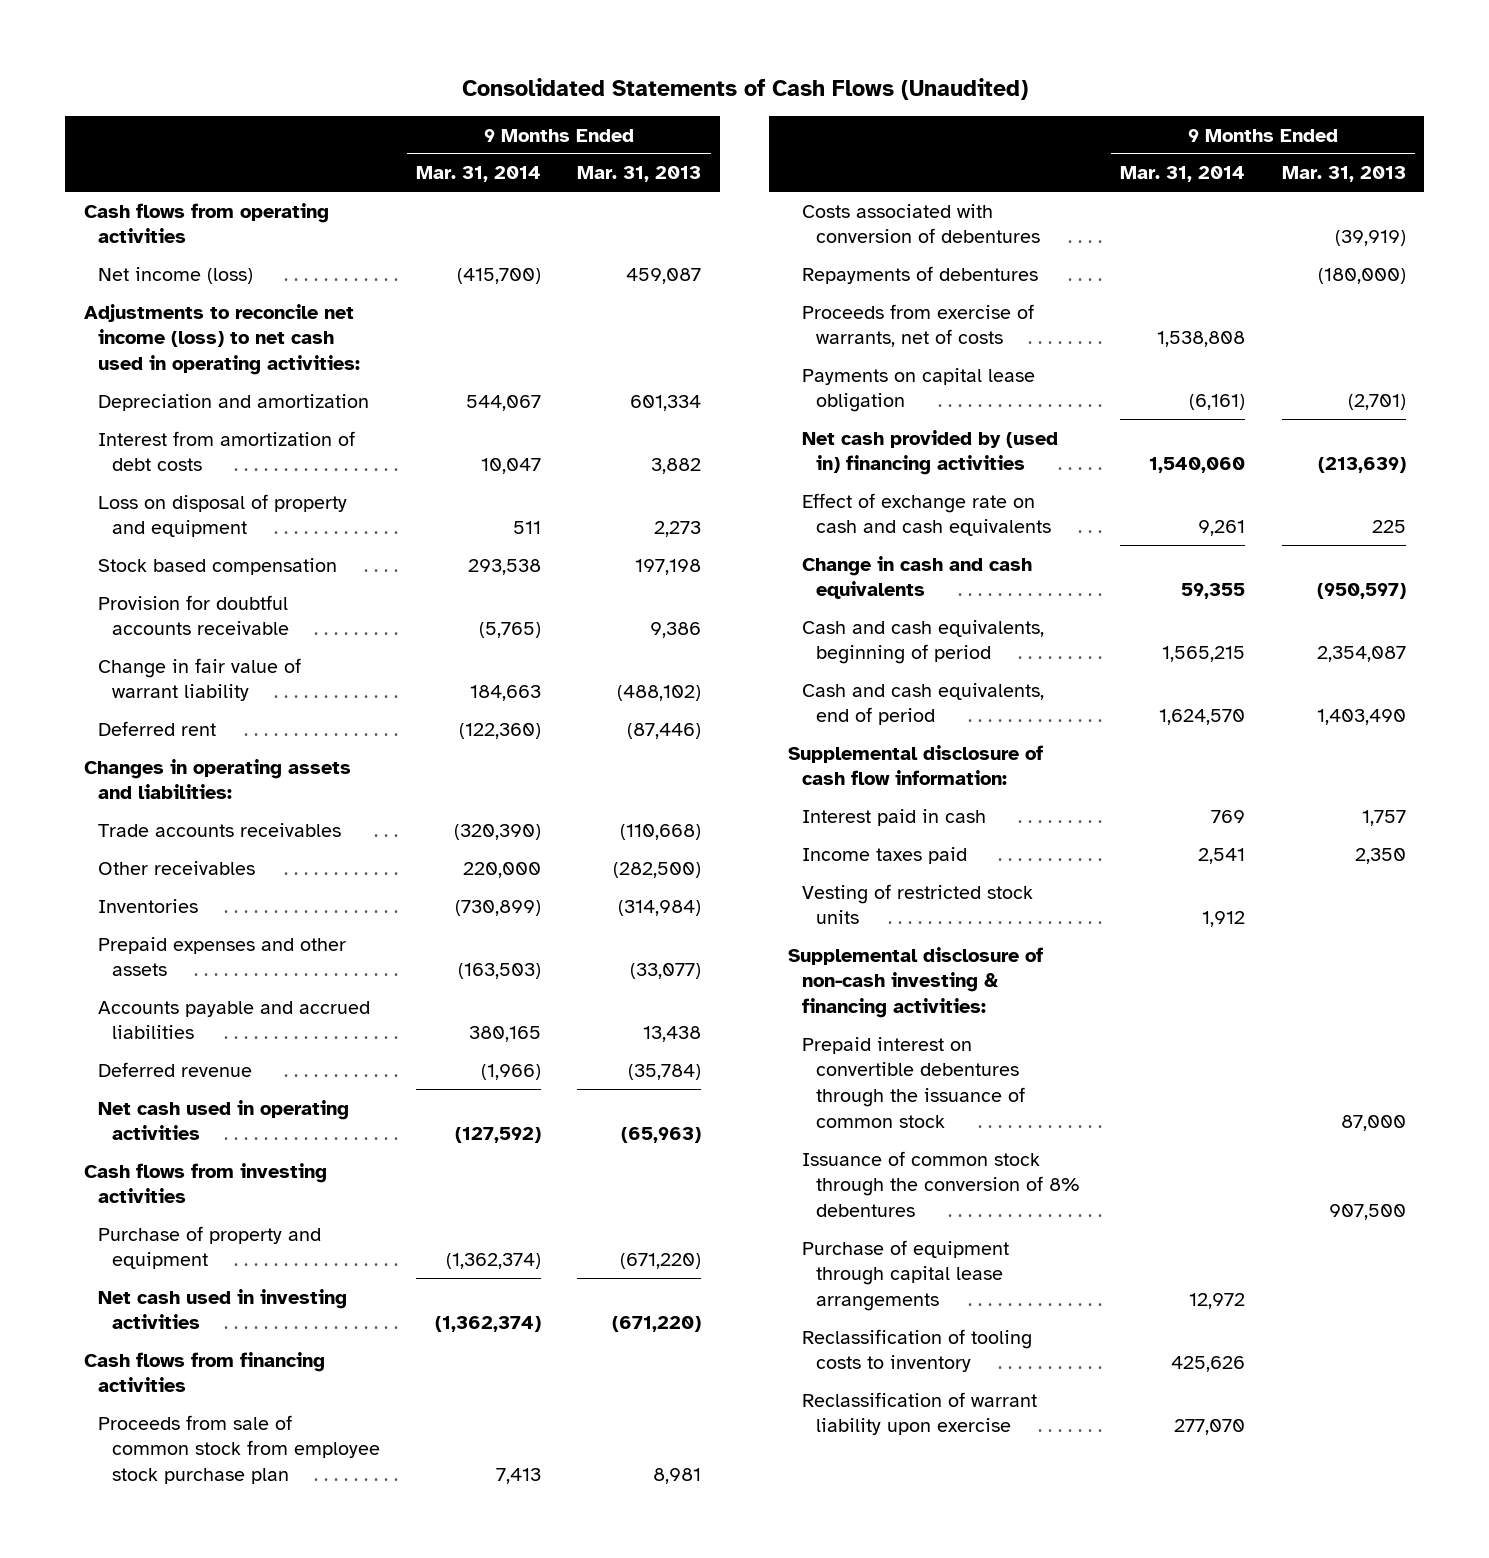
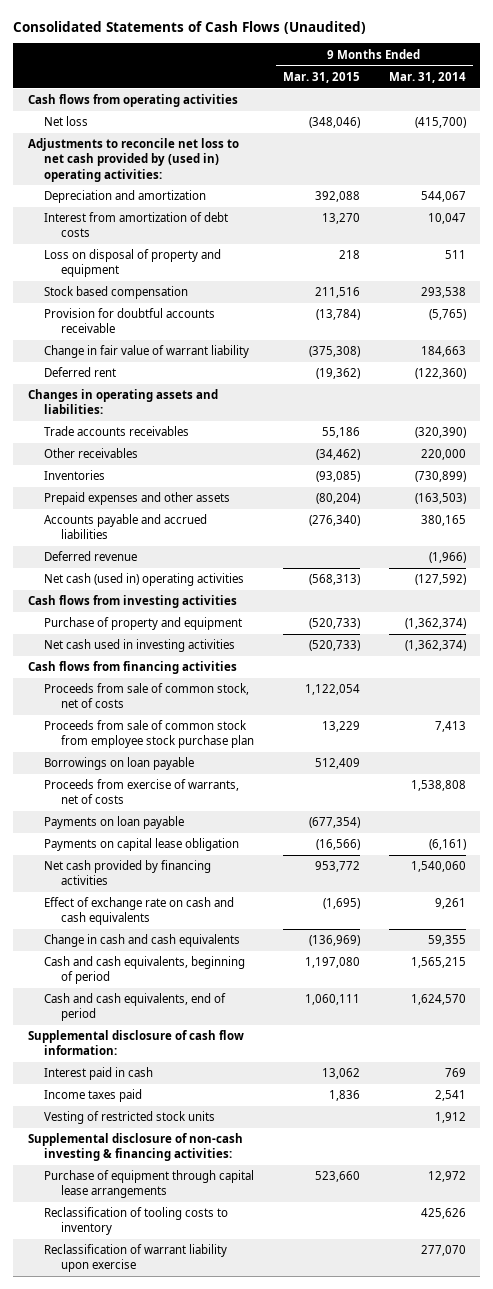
[577,166,702,183] Mar. 31, 2013 -> none
none -> [282,71,360,83] Mar. 31, 2015
[97,266,253,284] Net income (loss) -> [44,116,89,127] Net loss
[83,303,360,376] Adjustments to reconcile net income (loss) to net cash used in operating activities: -> [27,138,239,182] Adjustments to reconcile net loss to net cash provided by (used in) operating activities:
[97,1099,349,1141] Net cash used in operating activities -> [44,573,245,587] Net cash (used in) operating activities
none -> [44,683,250,709] Proceeds from sale of common stock, net of costs
[801,203,1040,244] Costs associated with conversion of debentures -> none
[801,265,1038,284] Repayments of debentures -> none
none -> [44,757,195,771] Borrowings on loan payable
none -> [44,816,185,830] Payments on loan payable
[801,429,1058,476] Net cash provided by (used in) financing activities -> [44,860,212,886] Net cash provided by financing activities
[801,1036,1025,1128] Prepaid interest on convertible debentures through the issuance of common stock -> none
[801,1150,1080,1218] Issuance of common stock through the conversion of 8% debentures -> none

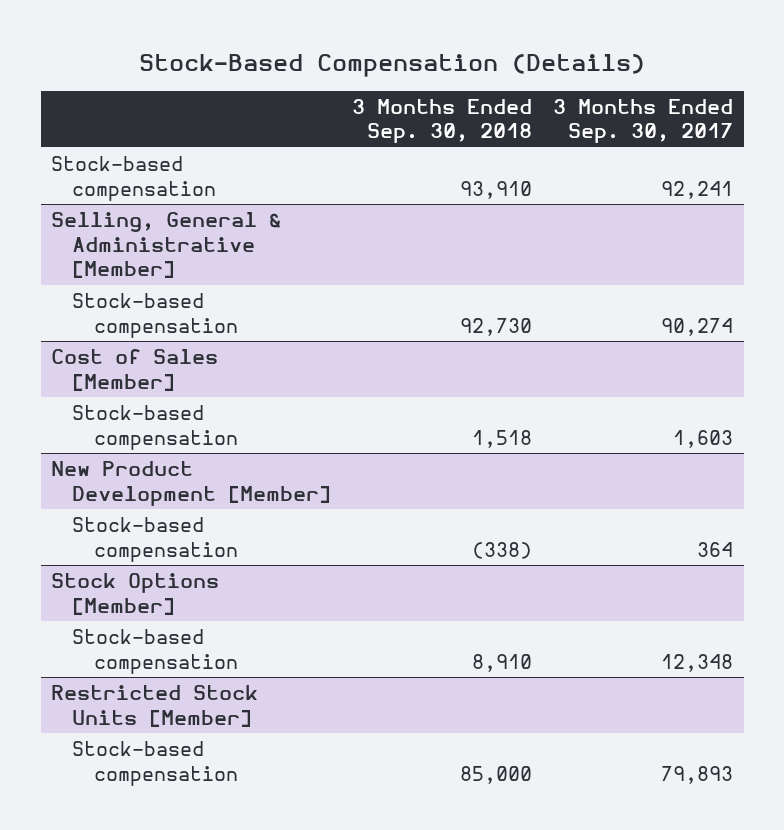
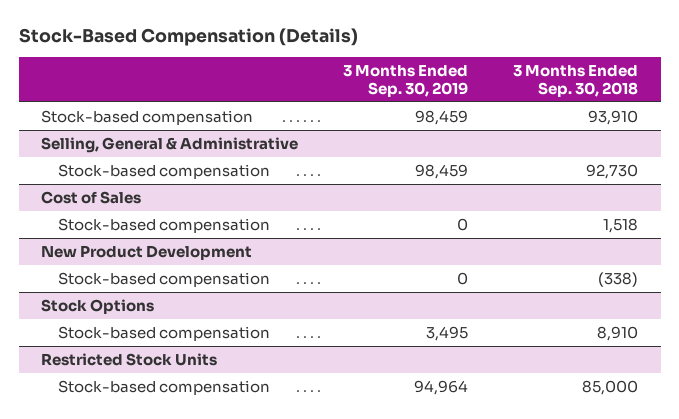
[553,99,734,144] 3 Months Ended Sep. 30, 2017 -> none
none -> [343,65,469,98] 3 Months Ended Sep. 30, 2019
[50,212,281,279] Selling, General & Administrative [Member] -> [41,136,299,153] Selling, General & Administrative
[50,349,218,391] Cost of Sales [Member] -> [41,190,142,204] Cost of Sales
[50,461,332,506] New Product Development [Member] -> [41,244,253,260] New Product Development
[50,573,219,615] Stock Options [Member] -> [41,298,155,314] Stock Options
[50,685,258,727] Restricted Stock Units [Member] -> [41,352,218,366] Restricted Stock Units

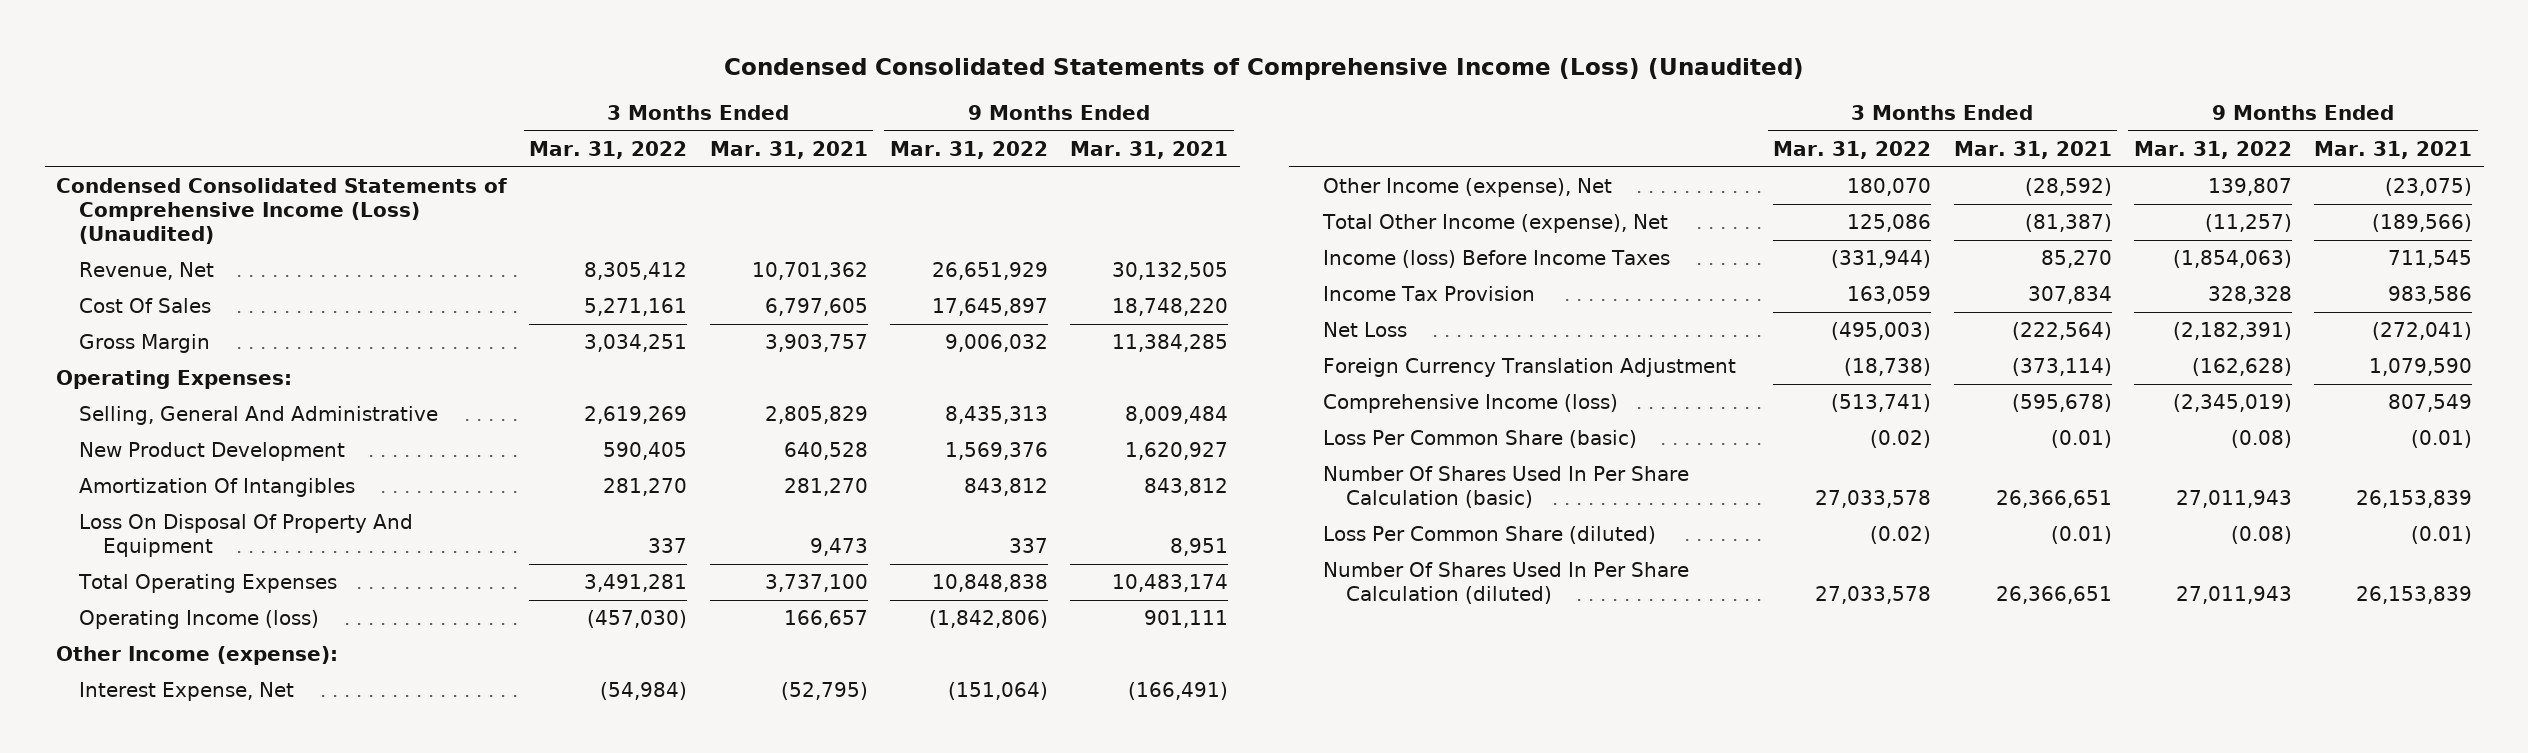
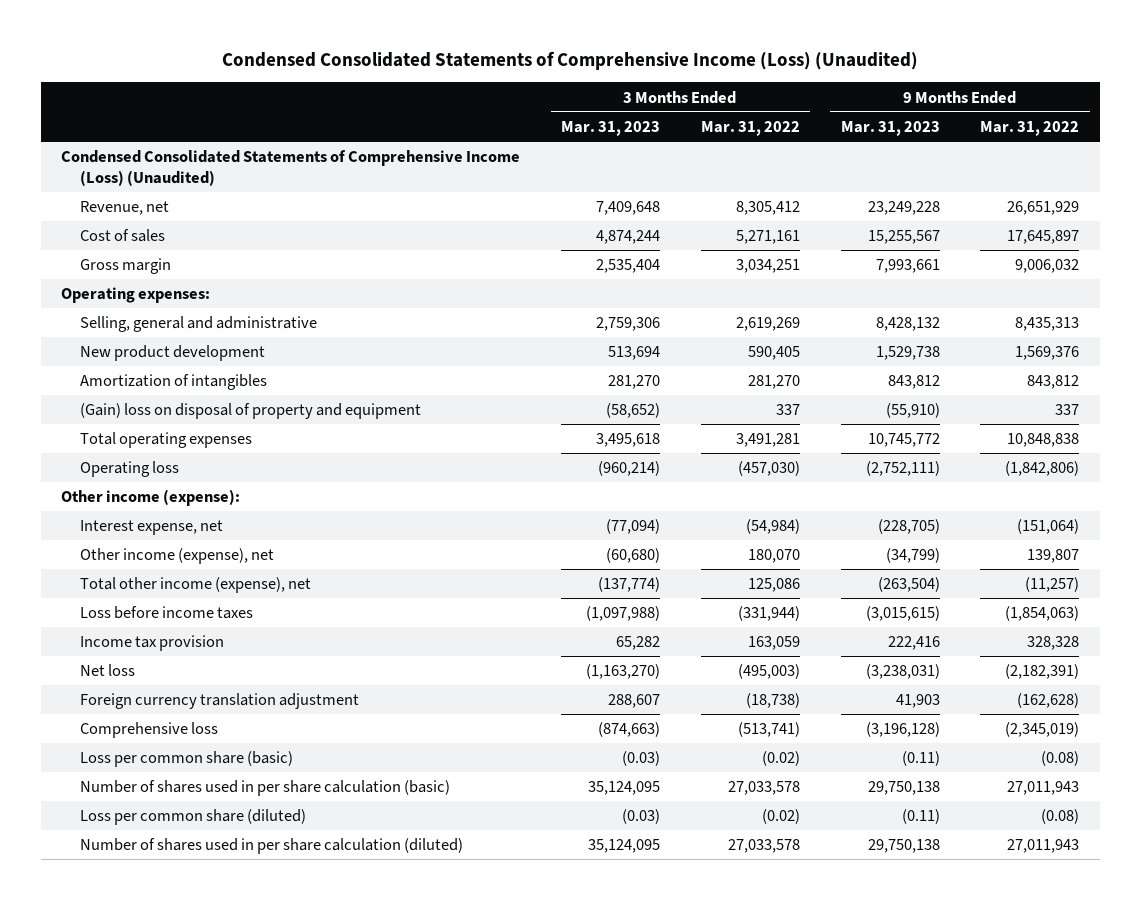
[709,140,868,159] Mar. 31, 2021 -> none
[1070,140,1229,159] Mar. 31, 2021 -> none
none -> [560,120,660,136] Mar. 31, 2023
none -> [840,120,940,136] Mar. 31, 2023
[79,262,215,281] Revenue, Net -> [79,201,169,216] Revenue, net
[79,298,212,314] Cost Of Sales -> [79,229,165,243] Cost of sales
[79,334,211,354] Gross Margin -> [79,258,171,275] Gross margin
[55,370,292,390] Operating Expenses: -> [61,287,211,304] Operating expenses:
[79,406,439,426] Selling, General And Administrative -> [79,316,317,333] Selling, general and administrative
[79,442,346,462] New Product Development -> [79,345,265,362] New product development
[79,478,356,498] Amortization Of Intangibles -> [79,374,267,391] Amortization of intangibles
[79,514,414,558] Loss On Disposal Of Property And Equipment -> [79,403,421,420] (Gain) loss on disposal of property and equipment
[78,574,338,594] Total Operating Expenses -> [79,432,252,449] Total operating expenses
[79,610,320,630] Operating Income (loss) -> [79,461,179,478] Operating loss
[55,646,338,666] Other Income (expense): -> [61,489,241,507] Other income (expense):
[79,682,295,702] Interest Expense, Net -> [79,520,223,536] Interest expense, net
[1323,178,1613,198] Other Income (expense), Net -> [79,548,274,565] Other income (expense), net
[1322,214,1669,234] Total Other Income (expense), Net -> [79,577,311,594] Total other income (expense), net
[1323,250,1671,269] Income (loss) Before Income Taxes -> [79,606,253,620] Loss before income taxes
[1323,286,1536,302] Income Tax Provision -> [79,635,224,652] Income tax provision
[1323,322,1408,338] Net Loss -> [79,664,135,677] Net loss
[1323,358,1737,378] Foreign Currency Translation Adjustment -> [79,693,359,710] Foreign currency translation adjustment
[1323,394,1619,414] Comprehensive Income (loss) -> [79,722,218,739] Comprehensive loss
[1323,430,1638,449] Loss Per Common Share (basic) -> [79,751,293,768] Loss per common share (basic)
[1323,466,1690,509] Number Of Shares Used In Per Share Calculation (basic) -> [79,780,450,797] Number of shares used in per share calculation (basic)
[1323,526,1657,545] Loss Per Common Share (diluted) -> [79,809,306,826] Loss per common share (diluted)
[1323,562,1690,605] Number Of Shares Used In Per Share Calculation (diluted) -> [79,838,463,855] Number of shares used in per share calculation (diluted)

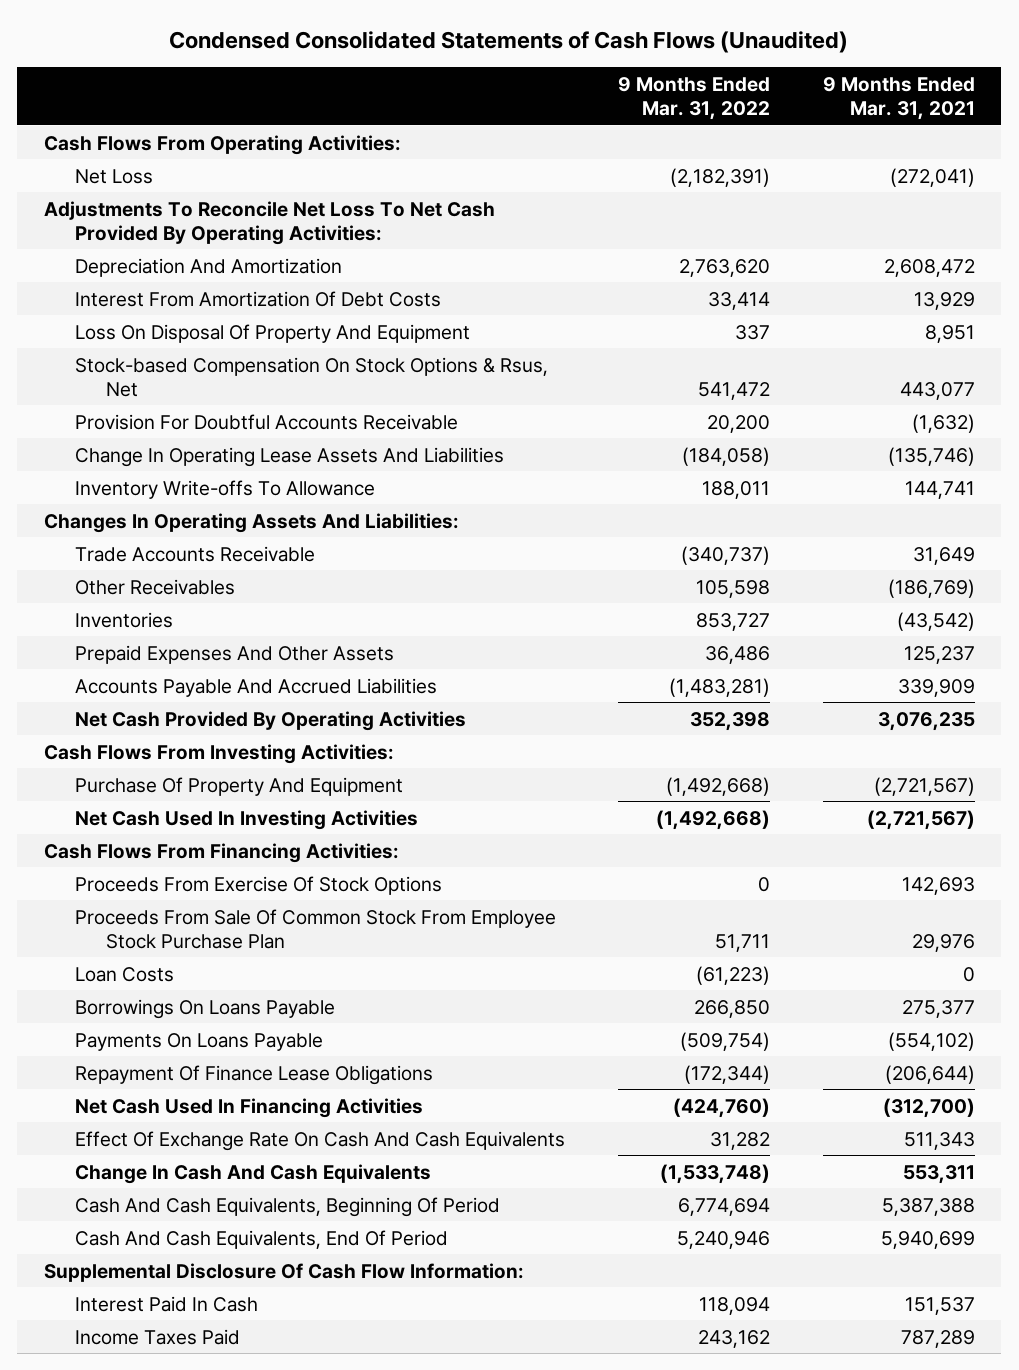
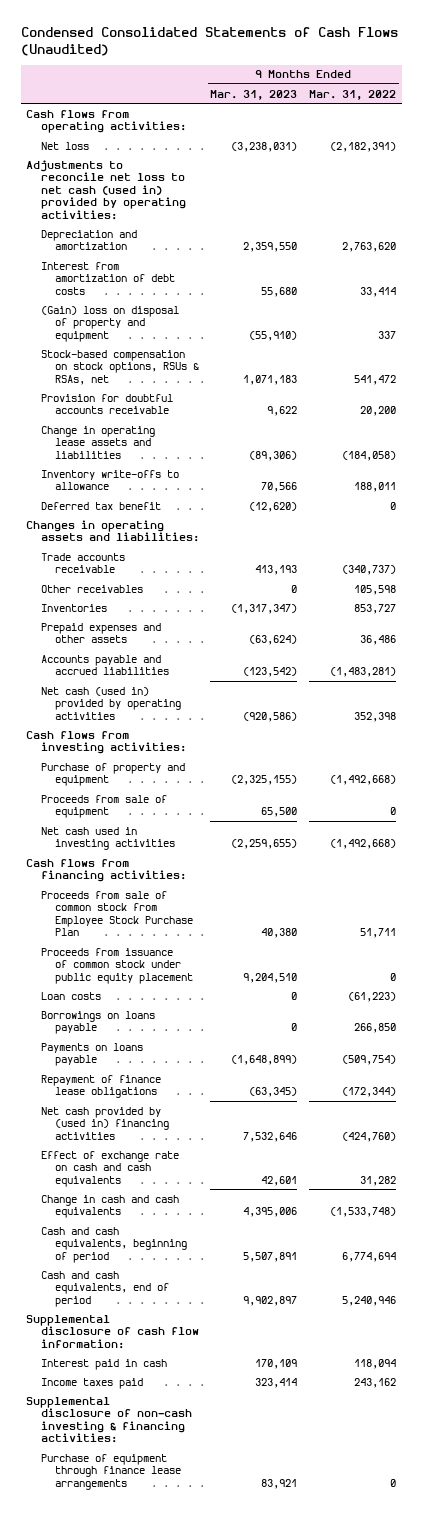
[822,76,975,121] 9 Months Ended Mar. 31, 2021 -> none
none -> [210,89,298,100] Mar. 31, 2023
[43,134,401,155] Cash Flows From Operating Activities: -> [26,109,186,134] Cash flows from operating activities:
[74,168,153,184] Net Loss -> [40,141,89,150] Net loss
[43,200,495,245] Adjustments To Reconcile Net Loss To Net Cash Provided By Operating Activities: -> [26,159,186,220] Adjustments to reconcile net loss to net cash (used in) provided by operating activities:
[74,257,342,277] Depreciation And Amortization -> [40,229,137,251] Depreciation and amortization
[74,290,441,307] Interest From Amortization Of Debt Costs -> [40,261,176,295] Interest from amortization of debt costs
[74,323,470,343] Loss On Disposal Of Property And Equipment -> [40,305,179,342] (Gain) loss on disposal of property and equipment
[74,356,548,397] Stock-based Compensation On Stock Options & Rsus, Net -> [40,349,200,385] Stock-based compensation on stock options, RSUs & RSAs, net
[74,413,458,430] Provision For Doubtful Accounts Receivable -> [40,393,173,415] Provision for doubtful accounts receivable
[74,446,504,467] Change In Operating Lease Assets And Liabilities -> [40,425,155,459] Change in operating lease assets and liabilities
[74,479,375,499] Inventory Write-offs To Allowance -> [40,469,179,491] Inventory write-offs to allowance
none -> [40,501,161,510] Deferred tax benefit
[43,512,459,533] Changes In Operating Assets And Liabilities: -> [26,519,199,543] Changes in operating assets and liabilities:
[74,545,315,562] Trade Accounts Receivable -> [40,552,125,574] Trade accounts receivable
[74,578,235,595] Other Receivables -> [40,584,143,593] Other receivables
[74,875,442,895] Proceeds From Exercise Of Stock Options -> none
[74,644,394,664] Prepaid Expenses And Other Assets -> [40,622,161,644] Prepaid expenses and other assets
[74,677,437,697] Accounts Payable And Accrued Liabilities -> [40,654,170,676] Accounts payable and accrued liabilities
[74,710,466,731] Net Cash Provided By Operating Activities -> [40,686,182,720] Net cash (used in) provided by operating activities
[43,743,394,764] Cash Flows From Investing Activities: -> [26,730,186,755] Cash flows from investing activities:
[74,776,403,796] Purchase Of Property And Equipment -> [40,762,185,787] Purchase of property and equipment
none -> [40,794,167,819] Proceeds from sale of equipment
[74,809,418,830] Net Cash Used In Investing Activities -> [40,826,176,851] Net cash used in investing activities
[43,842,399,863] Cash Flows From Financing Activities: -> [26,858,186,883] Cash flows from financing activities:
[74,908,556,949] Proceeds From Sale Of Common Stock From Employee Stock Purchase Plan -> [40,890,194,937] Proceeds from sale of common stock from Employee Stock Purchase Plan
none -> [40,947,194,984] Proceeds from issuance of common stock under public equity placement
[74,966,174,982] Loan Costs -> [40,991,101,1000] Loan costs
[74,998,335,1019] Borrowings On Loans Payable -> [40,1010,155,1035] Borrowings on loans payable
[74,1032,323,1051] Payments On Loans Payable -> [40,1042,143,1067] Payments on loans payable
[74,1064,433,1085] Repayment Of Finance Lease Obligations -> [40,1074,161,1099] Repayment of finance lease obligations
[74,1097,423,1118] Net Cash Used In Financing Activities -> [40,1106,170,1140] Net cash provided by (used in) financing activities
[74,1130,565,1151] Effect Of Exchange Rate On Cash And Cash Equivalents -> [40,1150,179,1187] Effect of exchange rate on cash and cash equivalents
[74,1163,431,1184] Change In Cash And Cash Equivalents -> [40,1194,179,1219] Change in cash and cash equivalents
[74,1196,500,1217] Cash And Cash Equivalents, Beginning Of Period -> [40,1226,188,1263] Cash and cash equivalents, beginning of period
[74,1229,448,1249] Cash And Cash Equivalents, End Of Period -> [40,1270,170,1307] Cash and cash equivalents, end of period
[43,1262,524,1282] Supplemental Disclosure Of Cash Flow Information: -> [26,1314,199,1349] Supplemental disclosure of cash flow information:
[74,1295,258,1312] Interest Paid In Cash -> [40,1358,167,1370] Interest paid in cash
[74,1328,240,1345] Income Taxes Paid -> [40,1377,143,1389] Income taxes paid
none -> [26,1396,192,1444] Supplemental disclosure of non-cash investing & financing activities:
none -> [40,1453,182,1490] Purchase of equipment through finance lease arrangements

